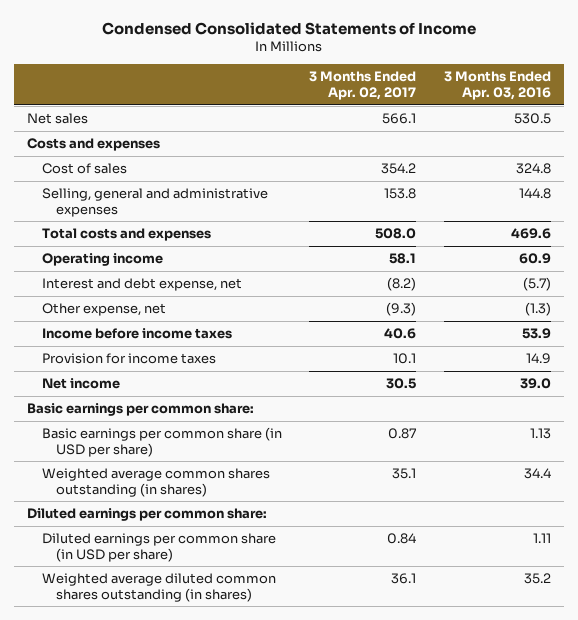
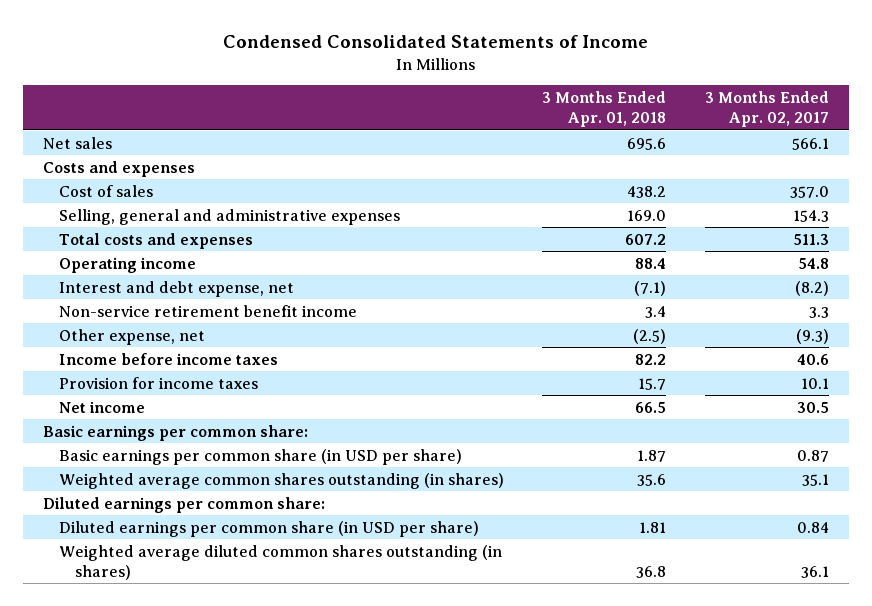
[443,71,551,100] 3 Months Ended Apr. 03, 2016 -> none
none -> [542,91,667,128] 3 Months Ended Apr. 01, 2018
[381,163,417,175] 354.2 -> [790,185,830,198] 357.0
[384,188,417,200] 153.8 -> [793,209,830,222] 154.3
[375,228,417,240] 508.0 -> [793,233,830,245] 511.3
[389,253,417,265] 58.1 -> [798,257,830,269] 54.8
none -> [58,304,357,317] Non-service retirement benefit income

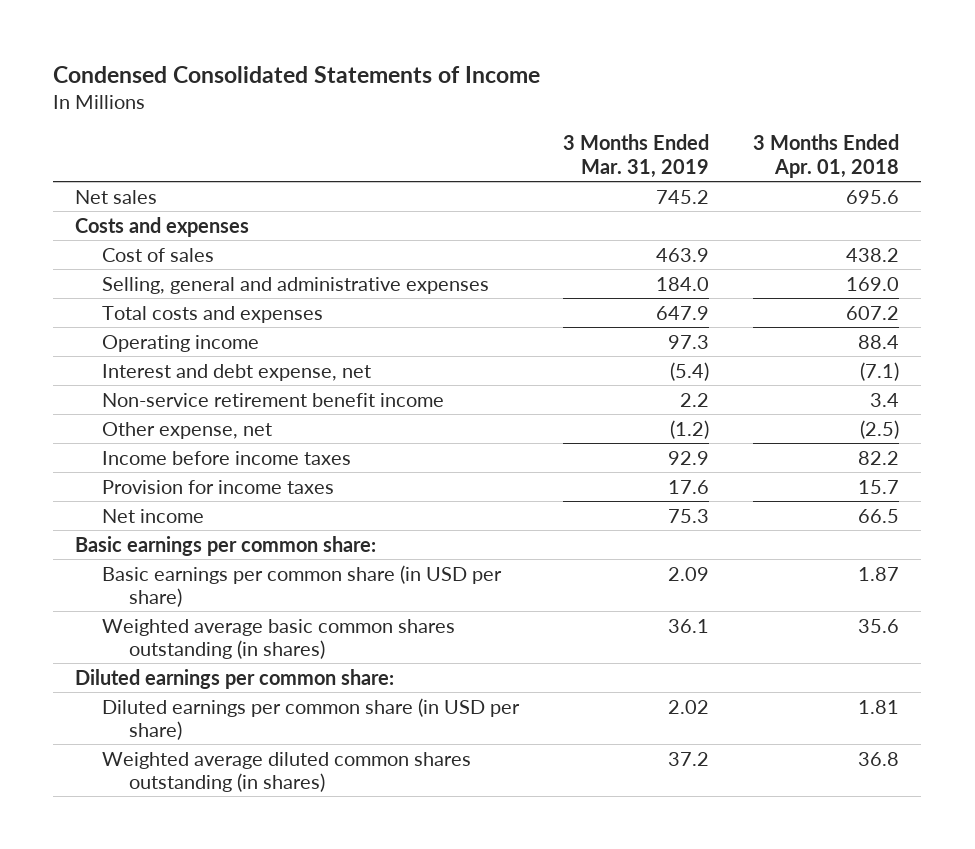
[705,91,830,128] 3 Months Ended Apr. 02, 2017 -> none
none -> [563,134,710,178] 3 Months Ended Mar. 31, 2019
[58,472,504,489] Weighted average common shares outstanding (in shares) -> [102,618,456,659] Weighted average basic common shares outstanding (in shares)

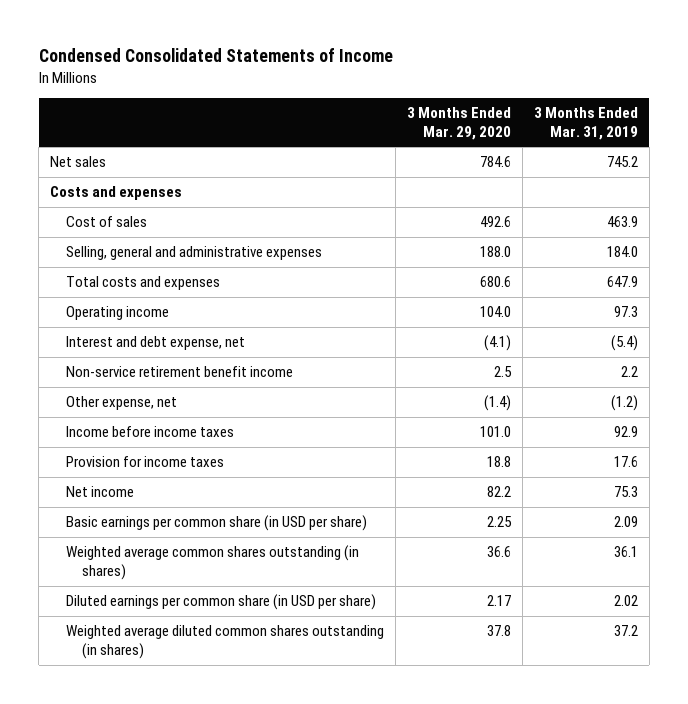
[753,134,900,178] 3 Months Ended Apr. 01, 2018 -> none
none -> [407,107,512,140] 3 Months Ended Mar. 29, 2020
[75,535,377,556] Basic earnings per common share: -> none
[75,668,395,689] Diluted earnings per common share: -> none
[102,618,456,659] Weighted average basic common shares outstanding (in shares) -> [66,545,360,580] Weighted average common shares outstanding (in shares)

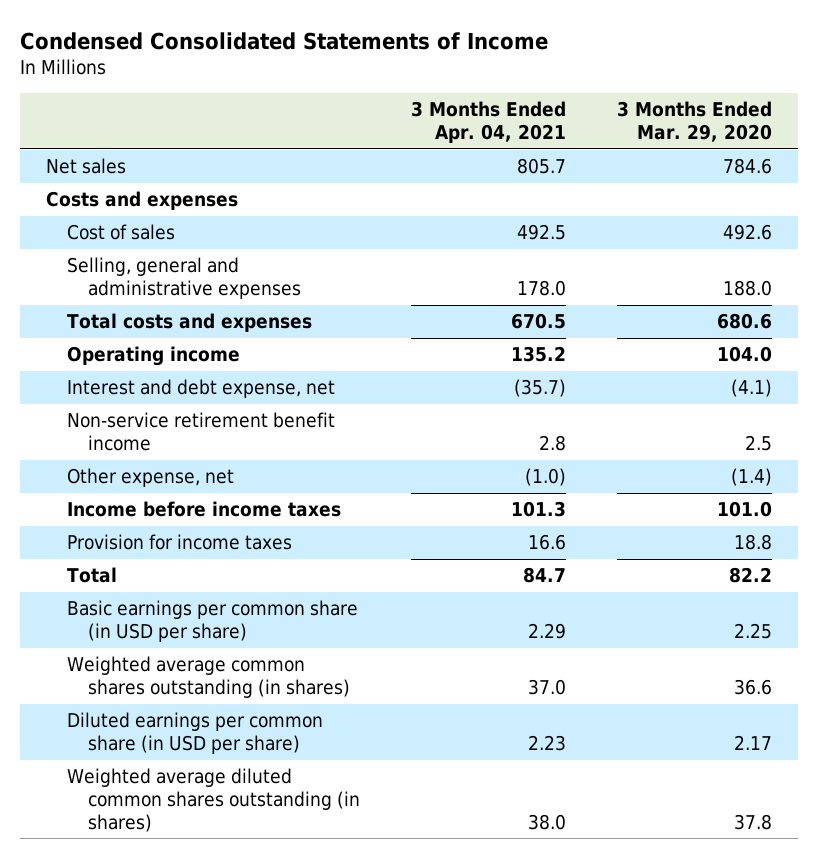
[533,107,638,140] 3 Months Ended Mar. 31, 2019 -> none
none -> [410,101,566,144] 3 Months Ended Apr. 04, 2021
[66,486,135,498] Net income -> [66,567,117,584] Total

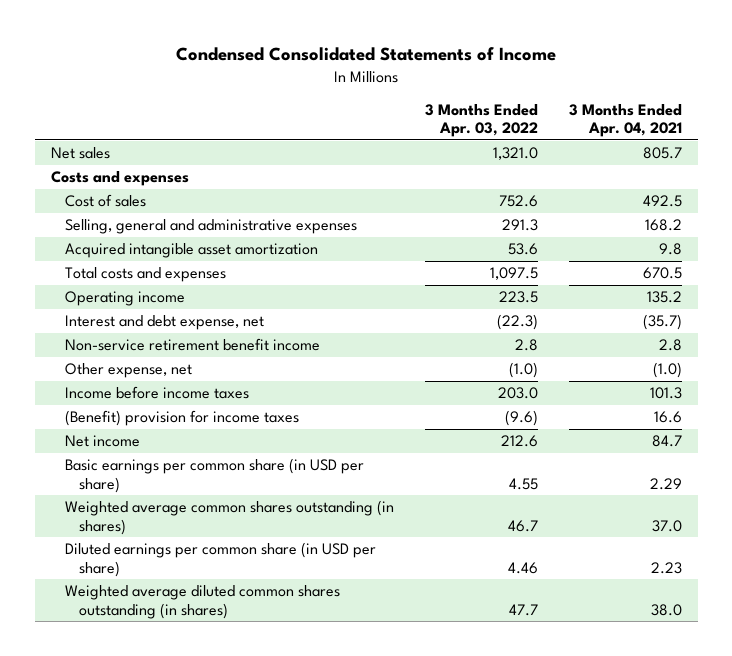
[616,101,772,143] 3 Months Ended Mar. 29, 2020 -> none
none -> [424,103,538,138] 3 Months Ended Apr. 03, 2022
[516,280,566,297] 178.0 -> [644,219,682,232] 168.2
none -> [64,243,318,259] Acquired intangible asset amortization
[66,534,292,551] Provision for income taxes -> [64,410,299,427] (Benefit) provision for income taxes
[66,567,117,584] Total -> [64,435,140,448] Net income

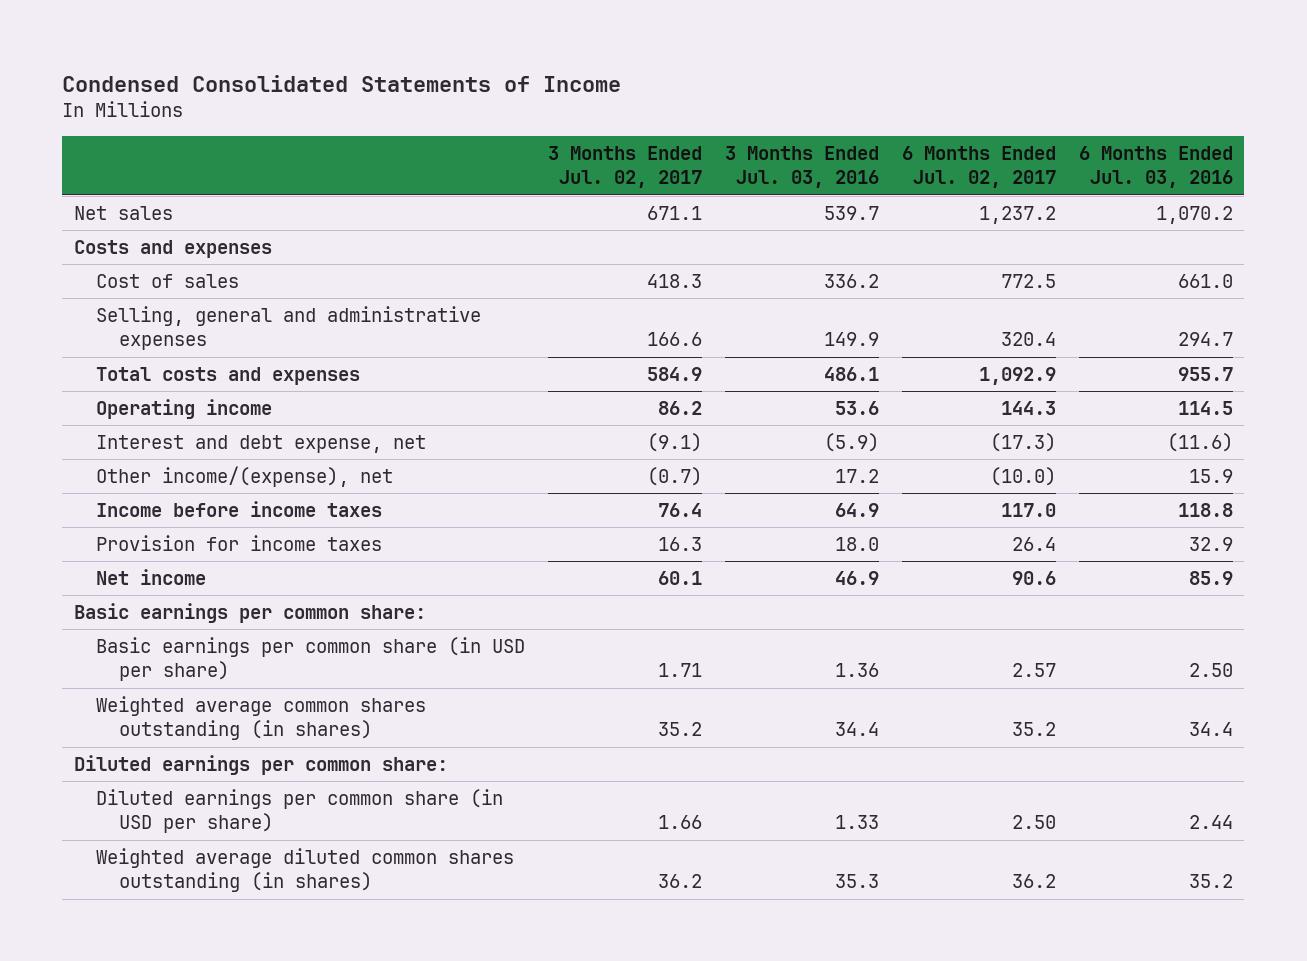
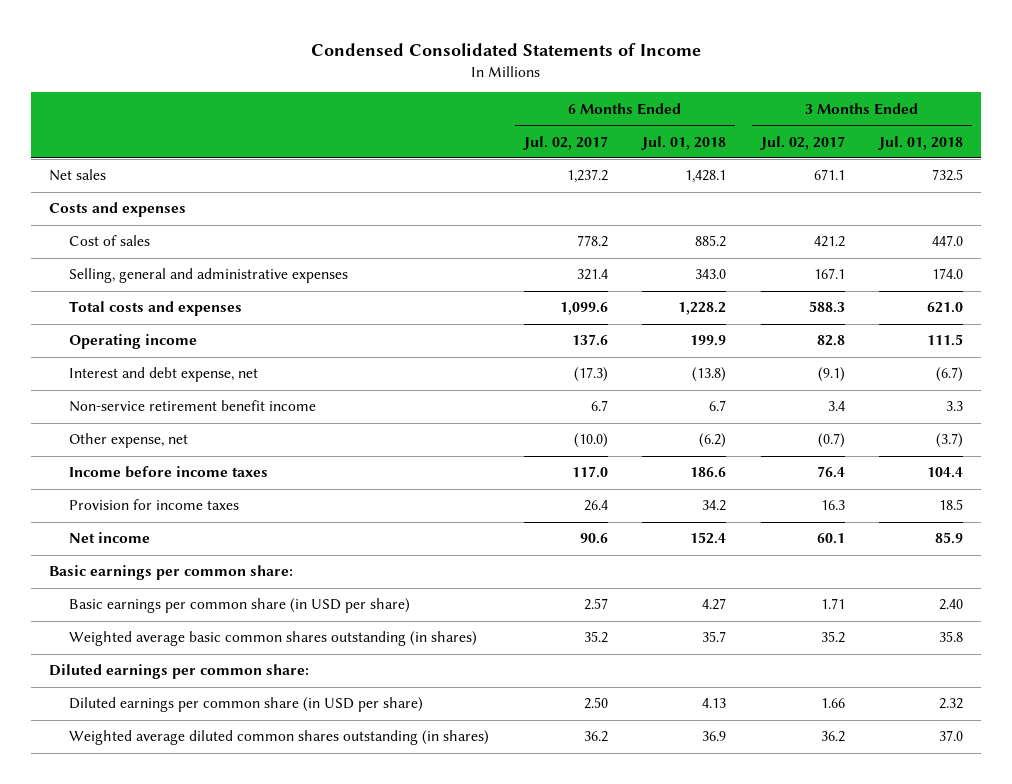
[725,145,880,189] 3 Months Ended Jul. 03, 2016 -> none
[1078,145,1233,189] 6 Months Ended Jul. 03, 2016 -> none
none -> [641,135,727,150] Jul. 01, 2018
none -> [878,135,964,150] Jul. 01, 2018
[647,273,703,288] 418.3 -> [813,236,845,248] 421.2
[1000,273,1056,288] 772.5 -> [576,235,608,248] 778.2
[647,332,703,347] 166.6 -> [813,268,845,280] 167.1
[1000,332,1056,347] 320.4 -> [576,269,608,281] 321.4
[647,366,703,381] 584.9 -> [808,301,845,314] 588.3
[978,366,1056,385] 1,092.9 -> [559,302,608,316] 1,099.6
[658,400,703,415] 86.2 -> [816,335,845,347] 82.8
[1000,400,1056,415] 144.3 -> [571,334,608,347] 137.6
none -> [68,400,316,413] Non-service retirement benefit income
[96,465,394,487] Other income/(expense), net -> [68,433,188,449] Other expense, net
[96,695,427,741] Weighted average common shares outstanding (in shares) -> [68,631,477,647] Weighted average basic common shares outstanding (in shares)

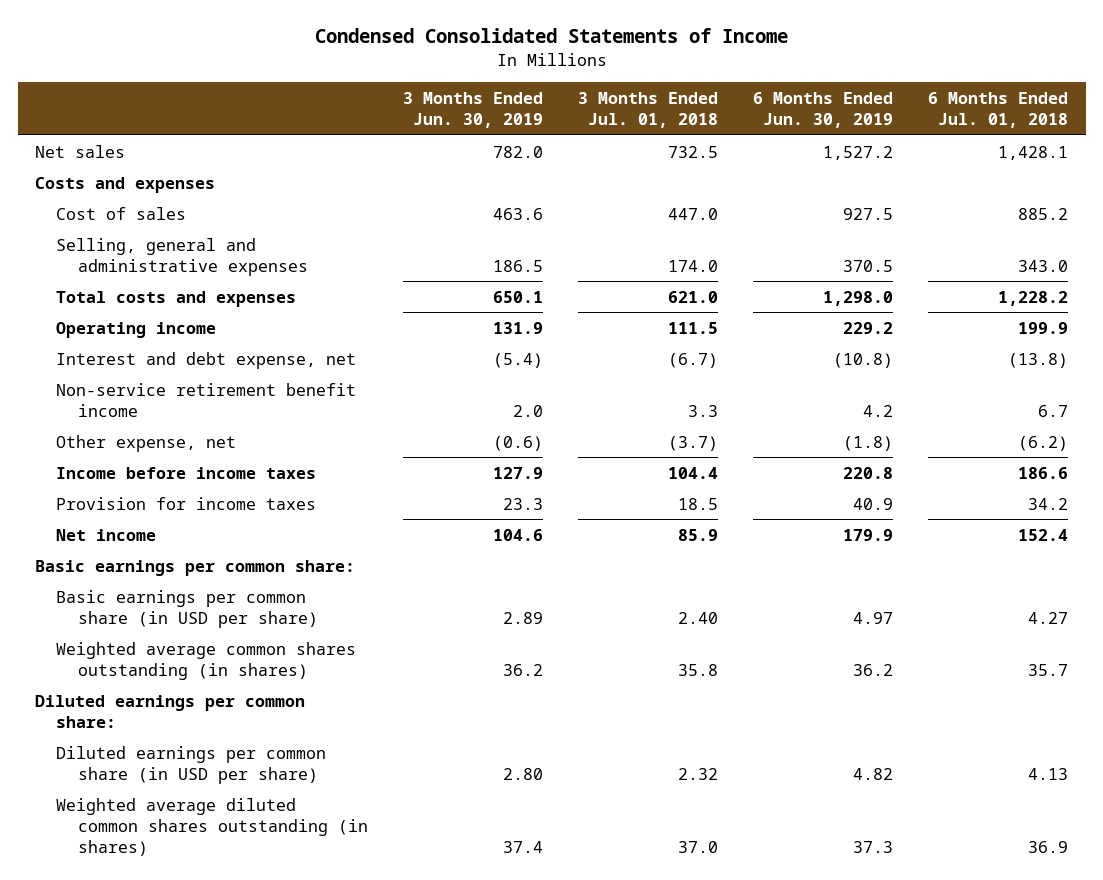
[522,135,608,150] Jul. 02, 2017 -> none
[759,135,845,150] Jul. 02, 2017 -> none
none -> [402,92,543,129] 3 Months Ended Jun. 30, 2019
none -> [752,92,893,129] 6 Months Ended Jun. 30, 2019
[68,631,477,647] Weighted average basic common shares outstanding (in shares) -> [56,641,357,680] Weighted average common shares outstanding (in shares)

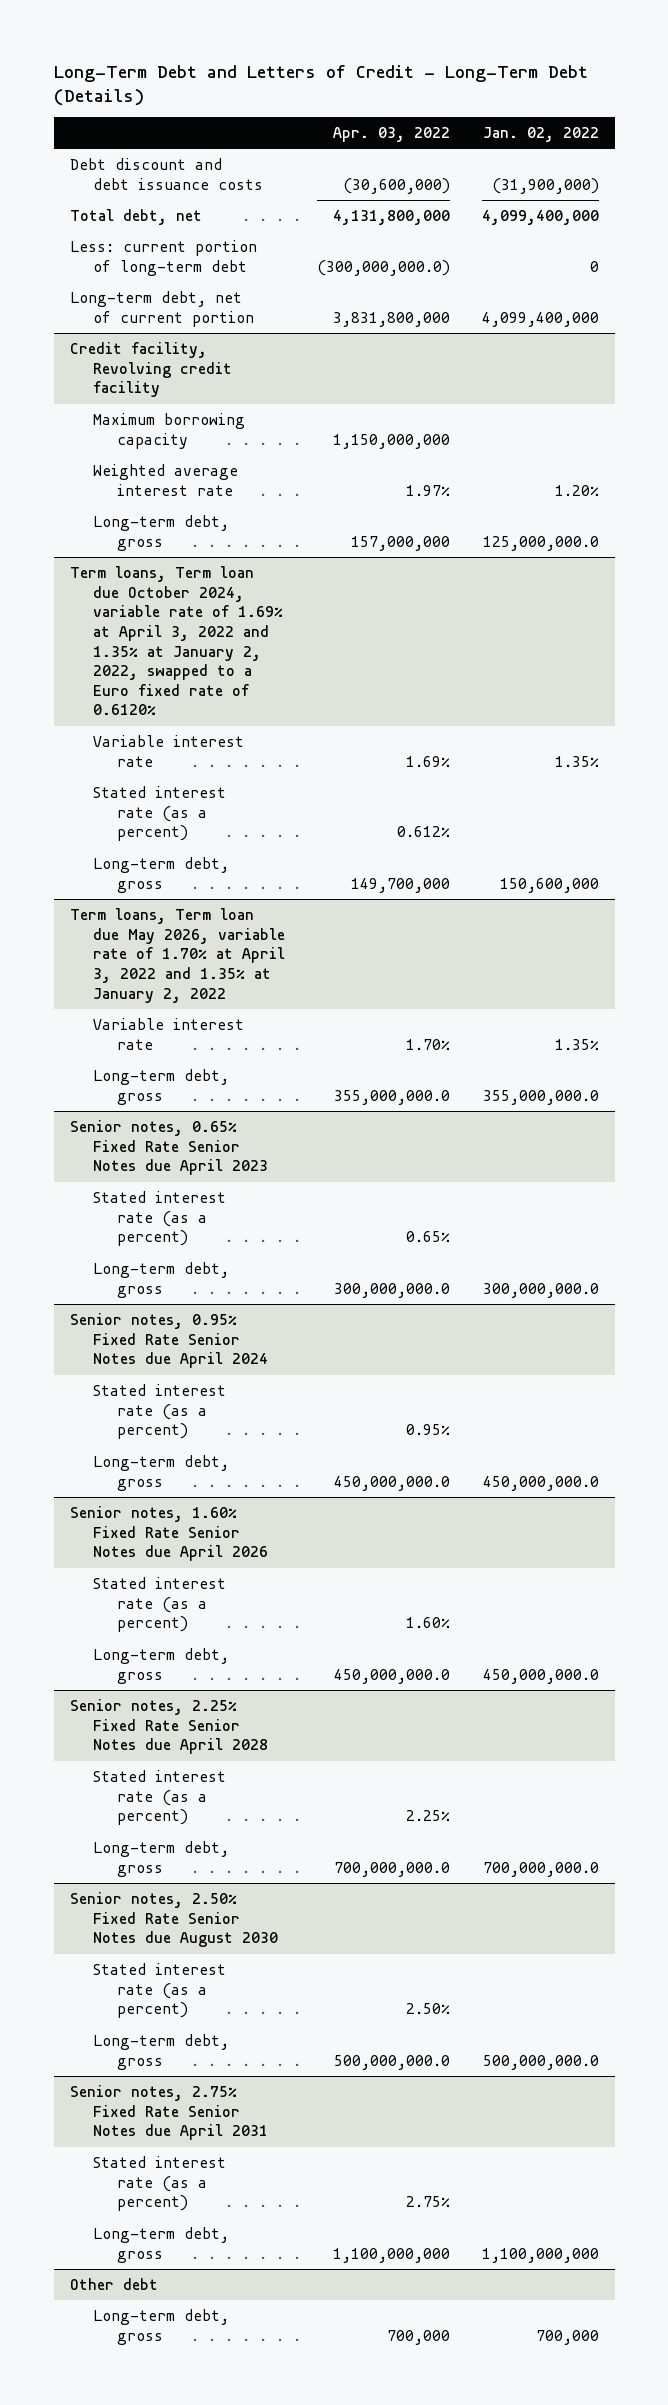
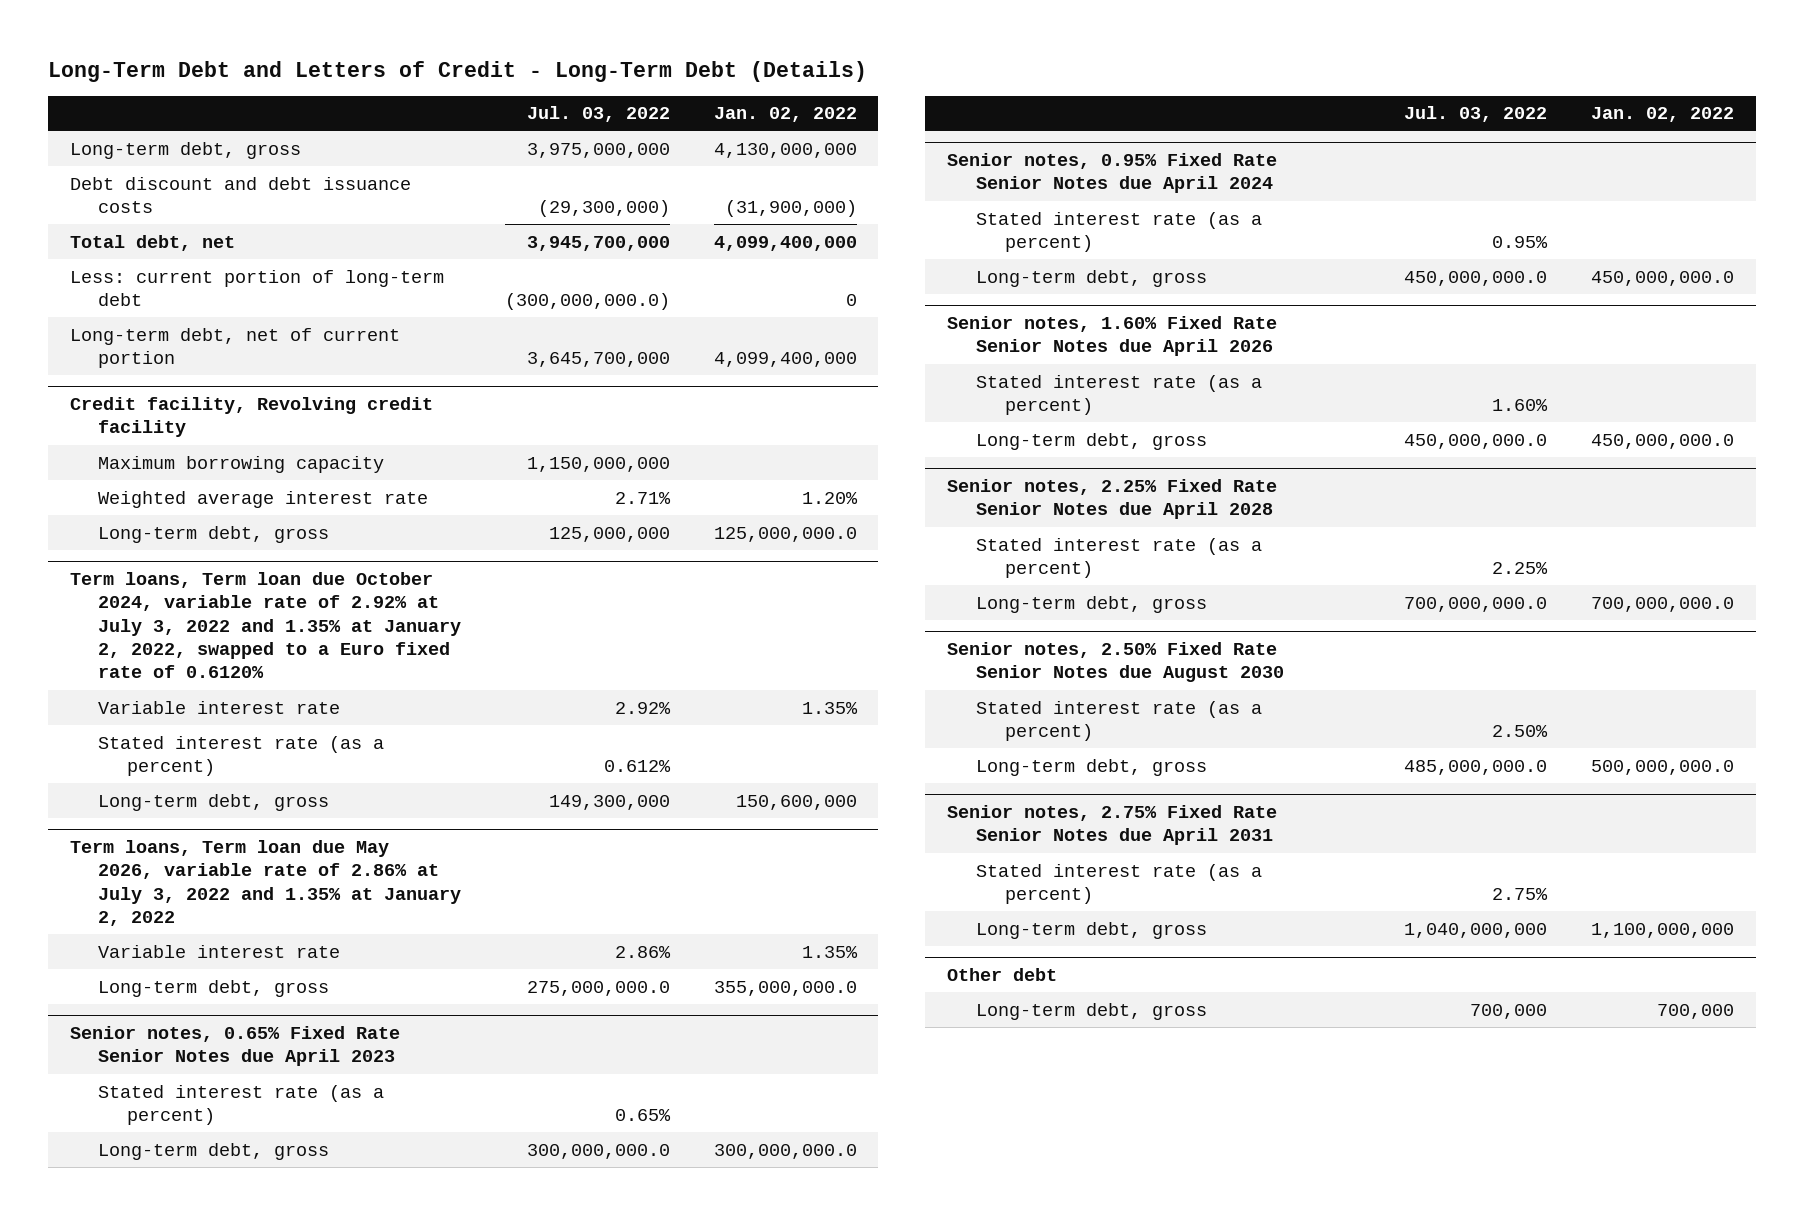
[333,126,451,142] Apr. 03, 2022 -> none
none -> [527,106,671,123] Jul. 03, 2022
none -> [69,141,301,159] Long-term debt, gross
[69,565,284,716] Term loans, Term loan due October 2024, variable rate of 1.69% at April 3, 2022 and 1.35% at January 2, 2022, swapped to a Euro fixed rate of 0.6120% -> [69,572,462,679] Term loans, Term loan due October 2024, variable rate of 2.92% at July 3, 2022 and 1.35% at January 2, 2022, swapped to a Euro fixed rate of 0.6120%
[69,907,286,1003] Term loans, Term loan due May 2026, variable rate of 1.70% at April 3, 2022 and 1.35% at January 2, 2022 -> [69,840,462,927] Term loans, Term loan due May 2026, variable rate of 2.86% at July 3, 2022 and 1.35% at January 2, 2022

